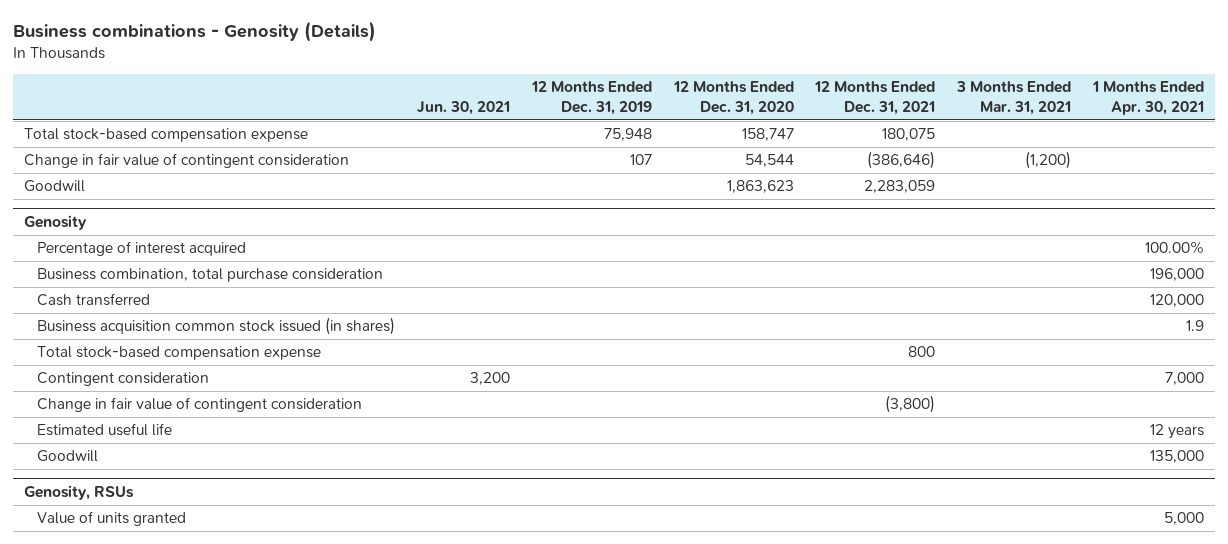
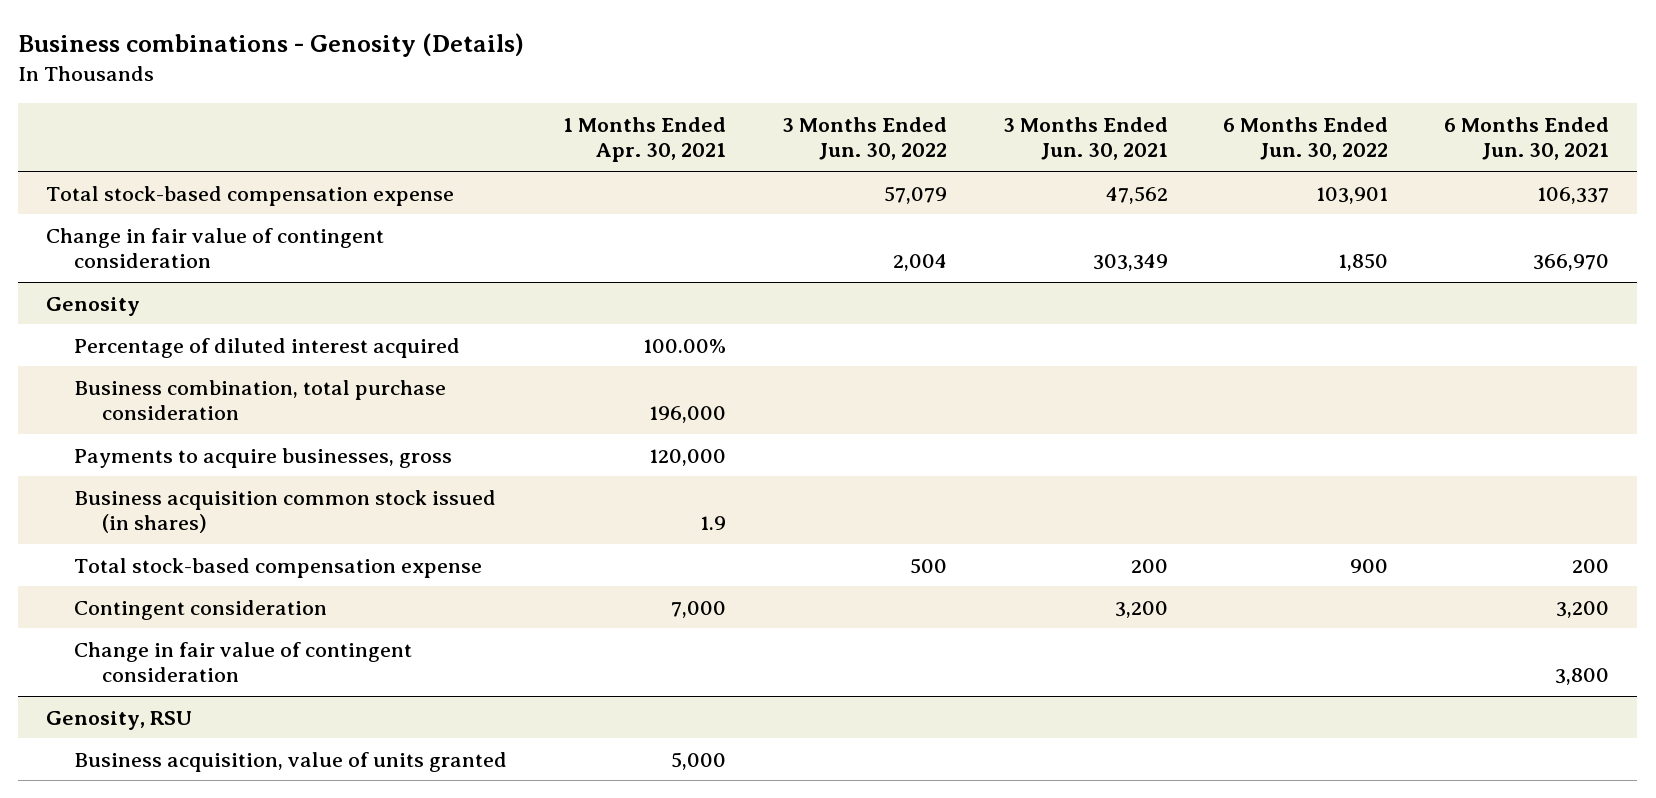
[416,100,510,115] Jun. 30, 2021 -> none
[530,81,652,115] 12 Months Ended Dec. 31, 2019 -> none
[672,81,794,115] 12 Months Ended Dec. 31, 2020 -> none
[814,81,936,115] 12 Months Ended Dec. 31, 2021 -> none
[956,81,1072,115] 3 Months Ended Mar. 31, 2021 -> none
none -> [781,116,947,161] 3 Months Ended Jun. 30, 2022
none -> [1002,116,1168,161] 3 Months Ended Jun. 30, 2021
none -> [1223,116,1389,161] 6 Months Ended Jun. 30, 2022
none -> [1444,116,1610,161] 6 Months Ended Jun. 30, 2021
[23,180,85,193] Goodwill -> none
[36,241,246,257] Percentage of interest acquired -> [74,337,461,358] Percentage of diluted interest acquired
[36,293,150,307] Cash transferred -> [74,447,453,468] Payments to acquire businesses, gross
[36,423,172,437] Estimated useful life -> none
[36,450,98,463] Goodwill -> none
[23,485,134,501] Genosity, RSUs -> [46,710,193,730] Genosity, RSU
[36,511,186,527] Value of units granted -> [74,751,508,772] Business acquisition, value of units granted

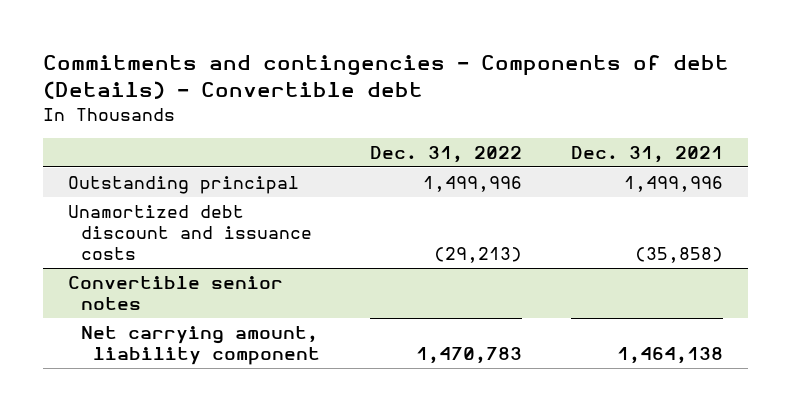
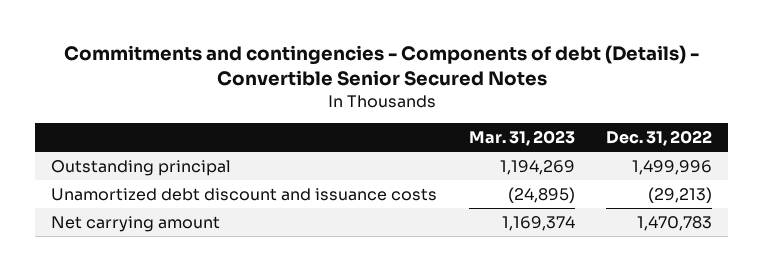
[43,55,730,100] Commitments and contingencies - Components of debt (Details) - Convertible debt -> [63,45,699,87] Commitments and contingencies - Components of debt (Details) - Convertible Senior Secured Notes
[571,146,724,164] Dec. 31, 2021 -> none
none -> [468,129,575,146] Mar. 31, 2023
[68,275,284,311] Convertible senior notes -> none
[80,325,321,366] Net carrying amount, liability component -> [51,215,221,232] Net carrying amount

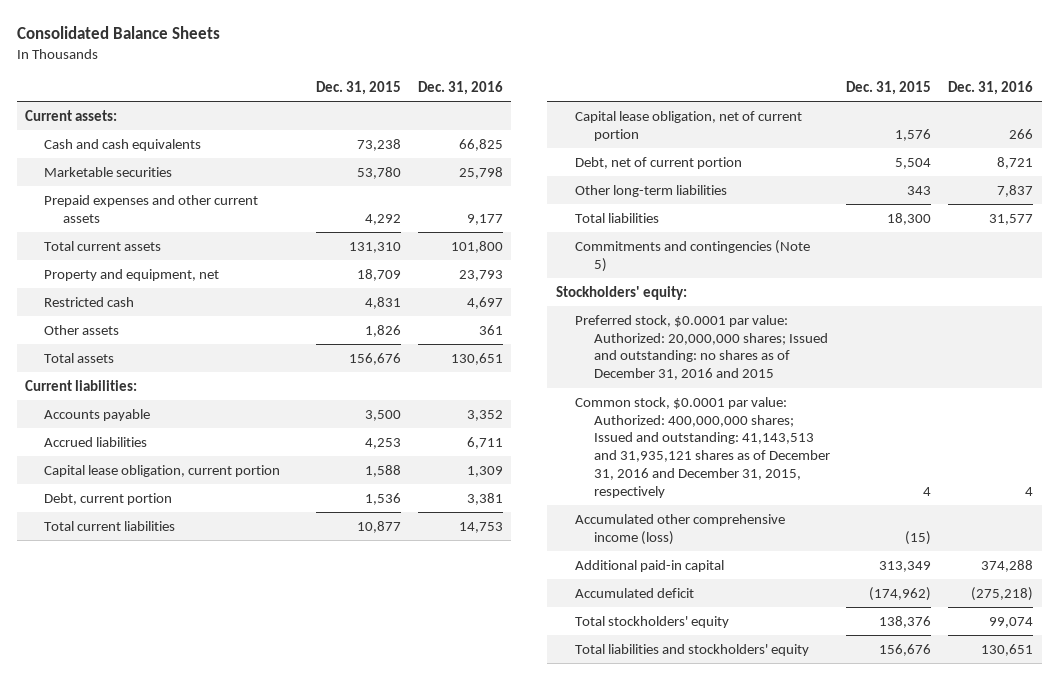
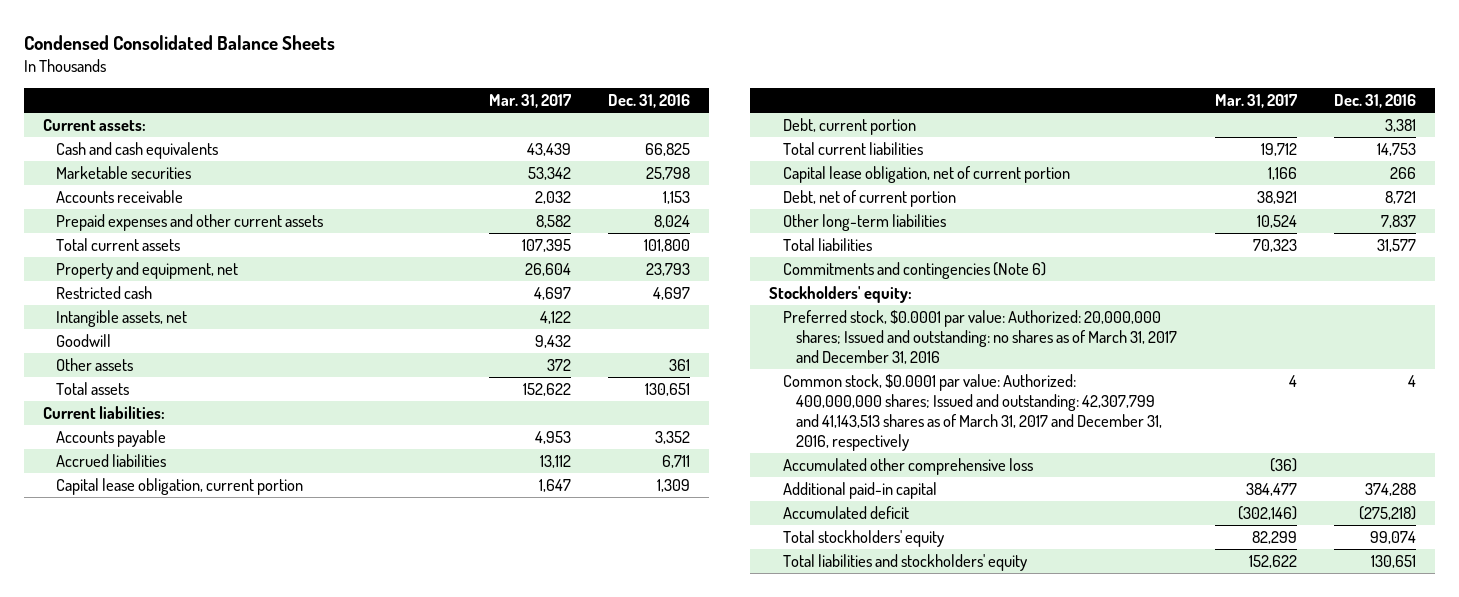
[16,26,220,40] Consolidated Balance Sheets -> [23,34,335,50] Condensed Consolidated Balance Sheets
[315,81,401,96] Dec. 31, 2015 -> none
none -> [488,94,572,109] Mar. 31, 2017
none -> [56,190,184,204] Accounts receivable
[466,213,503,225] 9,177 -> [654,215,691,229] 8,024
none -> [56,310,188,328] Intangible assets, net
none -> [56,334,112,348] Goodwill
[574,239,810,272] Commitments and contingencies (Note 5) -> [782,262,1046,280] Commitments and contingencies (Note 6)
[574,314,828,381] Preferred stock, $0.0001 par value: Authorized: 20,000,000 shares; Issued and outstanding: no shares as of December 31, 2016 and 2015 -> [782,310,1178,365] Preferred stock, $0.0001 par value: Authorized: 20,000,000 shares; Issued and outstanding: no shares as of March 31, 2017 and December 31, 2016
[574,396,830,499] Common stock, $0.0001 par value: Authorized: 400,000,000 shares; Issued and outstanding: 41,143,513 and 31,935,121 shares as of December 31, 2016 and December 31, 2015, respectively -> [782,374,1163,452] Common stock, $0.0001 par value: Authorized: 400,000,000 shares; Issued and outstanding: 42,307,799 and 41,143,513 shares as of March 31, 2017 and December 31, 2016, respectively
[574,513,785,545] Accumulated other comprehensive income (loss) -> [782,458,1033,476] Accumulated other comprehensive loss

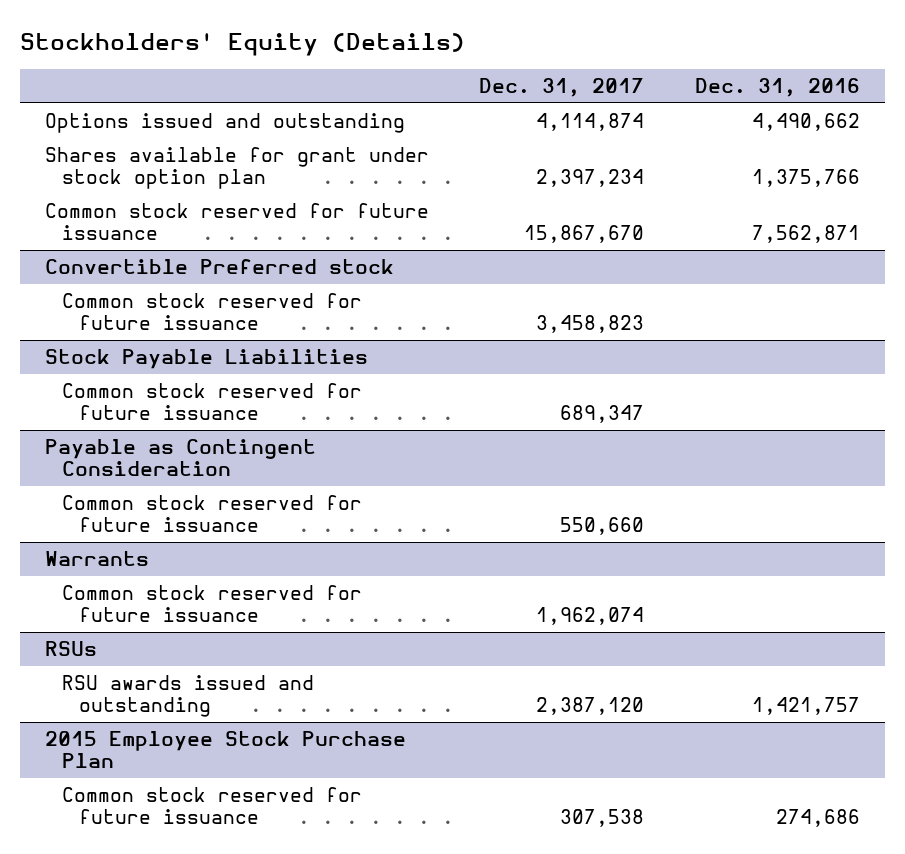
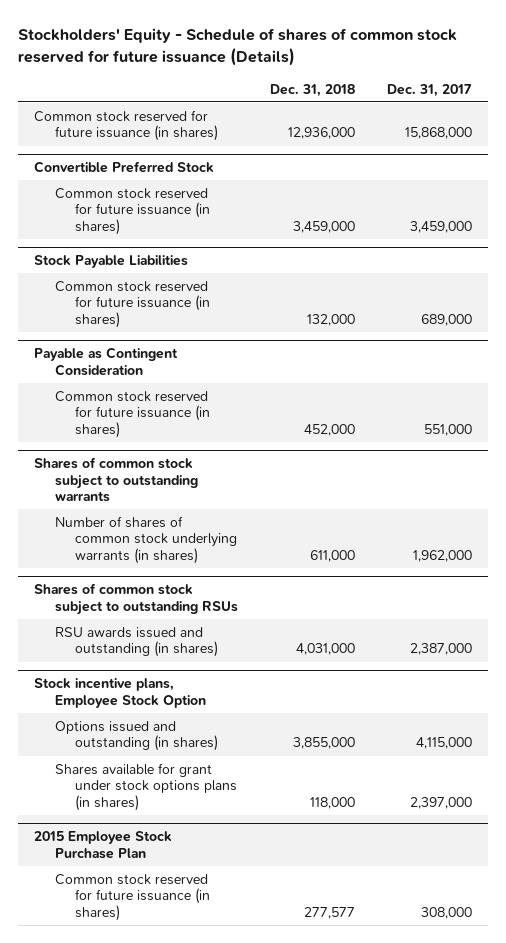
[20,32,466,56] Stockholders' Equity (Details) -> [17,27,457,66] Stockholders' Equity - Schedule of shares of common stock reserved for future issuance (Details)
[694,77,860,97] Dec. 31, 2016 -> none
none -> [269,83,355,97] Dec. 31, 2018
[45,113,406,134] Options issued and outstanding -> none
[45,147,430,190] Shares available for grant under stock option plan -> none
[45,203,430,241] Common stock reserved for future issuance -> [33,109,218,142] Common stock reserved for future issuance (in shares)
[524,225,645,244] 15,867,670 -> [405,127,473,140] 15,868,000
[45,259,395,275] Convertible Preferred stock -> [33,161,214,174] Convertible Preferred Stock
[62,293,363,331] Common stock reserved for future issuance -> [54,187,211,235] Common stock reserved for future issuance (in shares)
[536,315,645,334] 3,458,823 -> [410,220,473,233] 3,459,000
[62,383,363,421] Common stock reserved for future issuance -> [54,280,211,328] Common stock reserved for future issuance (in shares)
[560,405,645,424] 689,347 -> [421,313,473,326] 689,000
[62,585,363,623] Common stock reserved for future issuance -> none
[62,495,363,533] Common stock reserved for future issuance -> [54,390,211,438] Common stock reserved for future issuance (in shares)
[560,517,645,536] 550,660 -> [424,423,473,436] 551,000
[45,551,150,567] Warrants -> [33,457,198,502] Shares of common stock subject to outstanding warrants
none -> [54,515,238,564] Number of shares of common stock underlying warrants (in shares)
[45,641,98,657] RSUs -> [33,583,238,615] Shares of common stock subject to outstanding RSUs
[62,675,315,718] RSU awards issued and outstanding -> [54,626,219,658] RSU awards issued and outstanding (in shares)
[536,697,645,716] 2,387,120 -> [410,643,473,656] 2,387,000
none -> [33,678,206,708] Stock incentive plans, Employee Stock Option
none -> [54,720,219,752] Options issued and outstanding (in shares)
none -> [54,762,238,811] Shares available for grant under stock options plans (in shares)
[62,787,363,825] Common stock reserved for future issuance -> [54,873,211,921] Common stock reserved for future issuance (in shares)
[560,809,645,828] 307,538 -> [421,906,473,919] 308,000

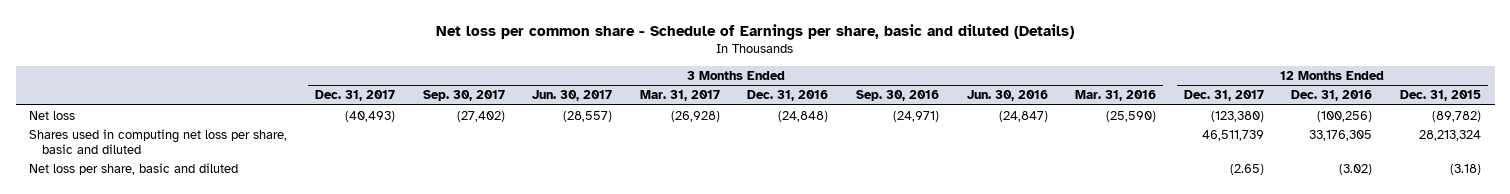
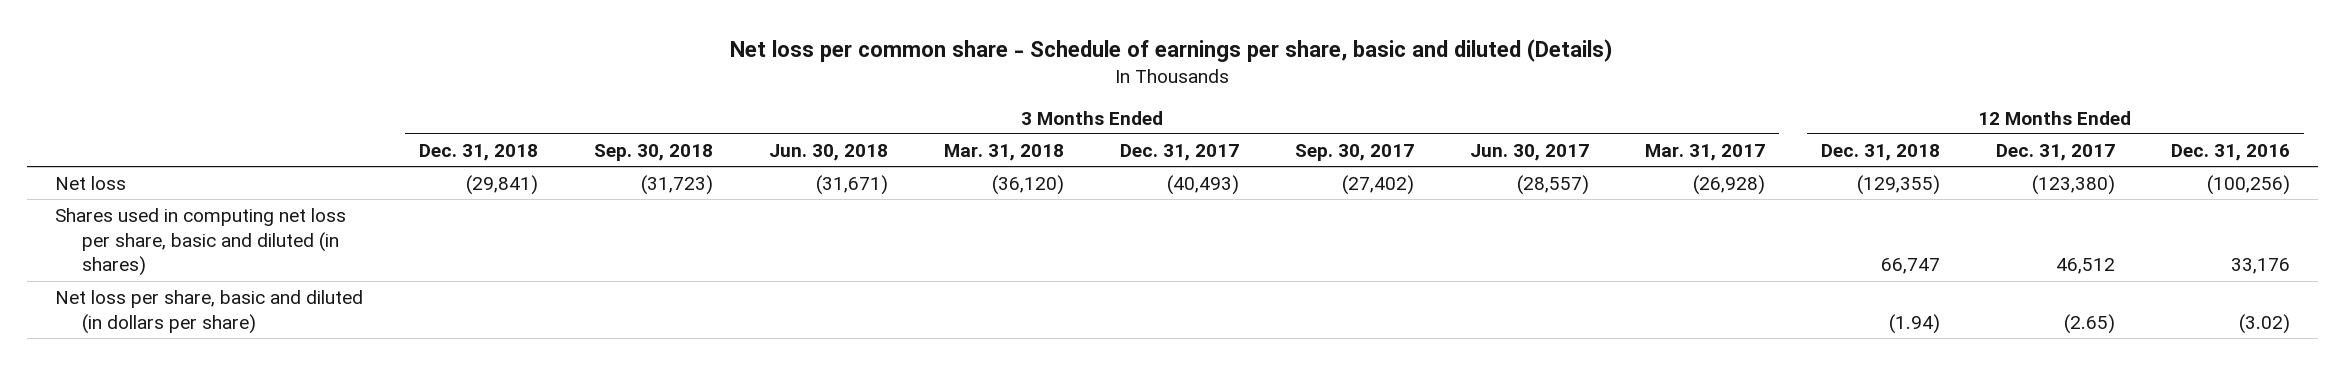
[436,23,1075,40] Net loss per common share - Schedule of Earnings per share, basic and diluted (Details) -> [730,38,1614,62] Net loss per common share - Schedule of earnings per share, basic and diluted (Details)
[747,90,829,102] Dec. 31, 2016 -> none
[856,90,940,102] Sep. 30, 2016 -> none
[966,90,1048,102] Jun. 30, 2016 -> none
[1075,90,1157,102] Mar. 31, 2016 -> none
[1400,90,1482,102] Dec. 31, 2015 -> none
none -> [419,143,539,161] Dec. 31, 2018
none -> [594,143,714,161] Sep. 30, 2018
none -> [769,143,889,161] Jun. 30, 2018
none -> [944,143,1065,161] Mar. 31, 2018
none -> [1820,143,1940,161] Dec. 31, 2018
[29,128,288,155] Shares used in computing net loss per share, basic and diluted -> [55,207,347,277] Shares used in computing net loss per share, basic and diluted (in shares)
[1201,129,1264,141] 46,511,739 -> [2055,258,2115,275] 46,512
[1309,129,1373,141] 33,176,305 -> [2230,258,2290,275] 33,176
[29,162,239,175] Net loss per share, basic and diluted -> [55,289,364,334] Net loss per share, basic and diluted (in dollars per share)

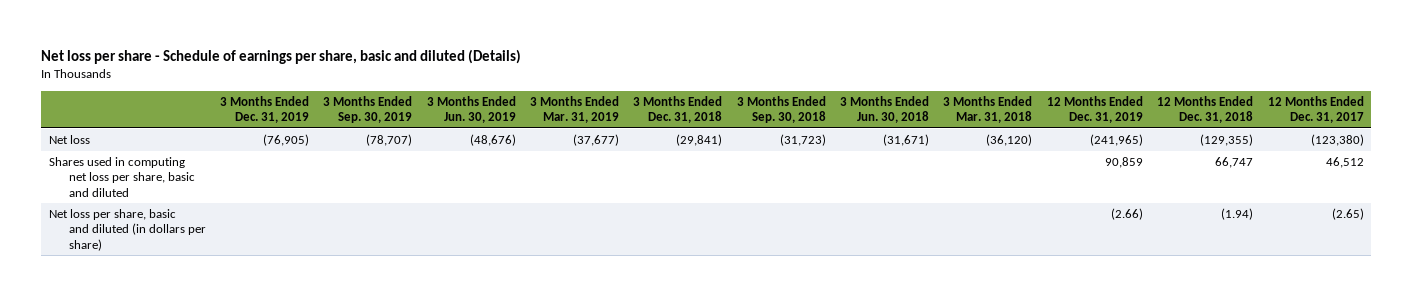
[730,38,1614,62] Net loss per common share - Schedule of earnings per share, basic and diluted (Details) -> [41,48,522,64] Net loss per share - Schedule of earnings per share, basic and diluted (Details)
[1119,143,1239,161] Dec. 31, 2017 -> none
[1294,143,1414,161] Sep. 30, 2017 -> none
[1469,143,1589,161] Jun. 30, 2017 -> none
[1644,143,1765,161] Mar. 31, 2017 -> none
[2170,143,2290,161] Dec. 31, 2016 -> none
none -> [219,95,309,123] 3 Months Ended Dec. 31, 2019
none -> [323,95,413,123] 3 Months Ended Sep. 30, 2019
none -> [426,95,516,123] 3 Months Ended Jun. 30, 2019
none -> [529,95,619,123] 3 Months Ended Mar. 31, 2019
none -> [1046,95,1143,123] 12 Months Ended Dec. 31, 2019
[55,207,347,277] Shares used in computing net loss per share, basic and diluted (in shares) -> [48,156,195,197] Shares used in computing net loss per share, basic and diluted

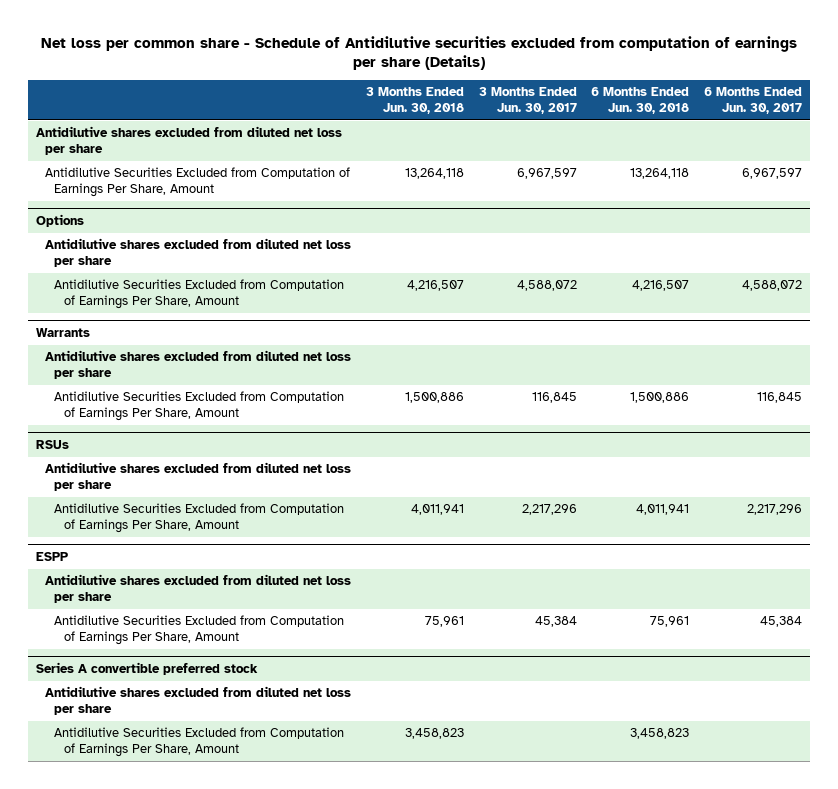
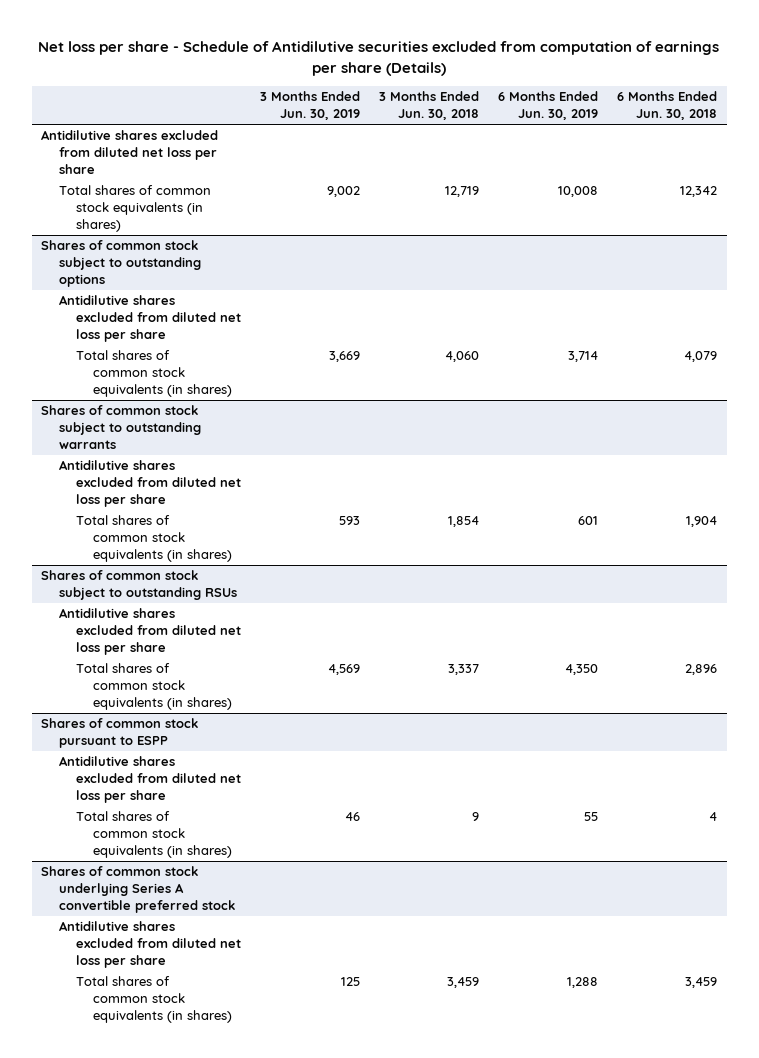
[40,35,797,71] Net loss per common share - Schedule of Antidilutive securities excluded from computation of earnings per share (Details) -> [38,41,720,76] Net loss per share - Schedule of Antidilutive securities excluded from computation of earnings per share (Details)
[478,87,577,115] 3 Months Ended Jun. 30, 2017 -> none
[704,87,803,115] 6 Months Ended Jun. 30, 2017 -> none
none -> [259,91,360,121] 3 Months Ended Jun. 30, 2019
none -> [498,91,599,121] 6 Months Ended Jun. 30, 2019
[45,167,351,198] Antidilutive Securities Excluded from Computation of Earnings Per Share, Amount -> none
none -> [58,185,211,233] Total shares of common stock equivalents (in shares)
[35,214,84,228] Options -> [41,240,201,288] Shares of common stock subject to outstanding options
[54,279,345,310] Antidilutive Securities Excluded from Computation of Earnings Per Share, Amount -> none
none -> [75,350,232,398] Total shares of common stock equivalents (in shares)
[35,328,90,338] Warrants -> [41,405,201,450] Shares of common stock subject to outstanding warrants
[54,391,345,422] Antidilutive Securities Excluded from Computation of Earnings Per Share, Amount -> none
none -> [75,515,232,563] Total shares of common stock equivalents (in shares)
[35,440,69,450] RSUs -> [41,570,237,601] Shares of common stock subject to outstanding RSUs
[54,503,345,534] Antidilutive Securities Excluded from Computation of Earnings Per Share, Amount -> none
none -> [75,663,232,711] Total shares of common stock equivalents (in shares)
[35,552,68,562] ESPP -> [41,718,199,749] Shares of common stock pursuant to ESPP
[54,615,345,646] Antidilutive Securities Excluded from Computation of Earnings Per Share, Amount -> none
none -> [75,811,232,859] Total shares of common stock equivalents (in shares)
[35,662,258,676] Series A convertible preferred stock -> [41,866,235,914] Shares of common stock underlying Series A convertible preferred stock
[54,727,345,758] Antidilutive Securities Excluded from Computation of Earnings Per Share, Amount -> none
none -> [75,976,232,1024] Total shares of common stock equivalents (in shares)

